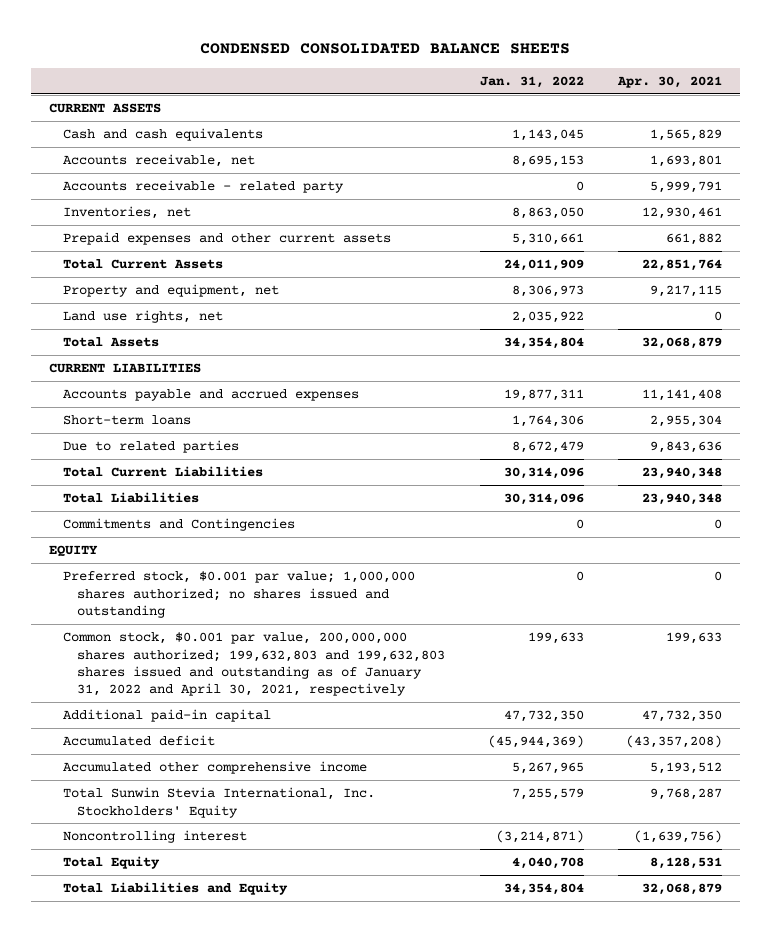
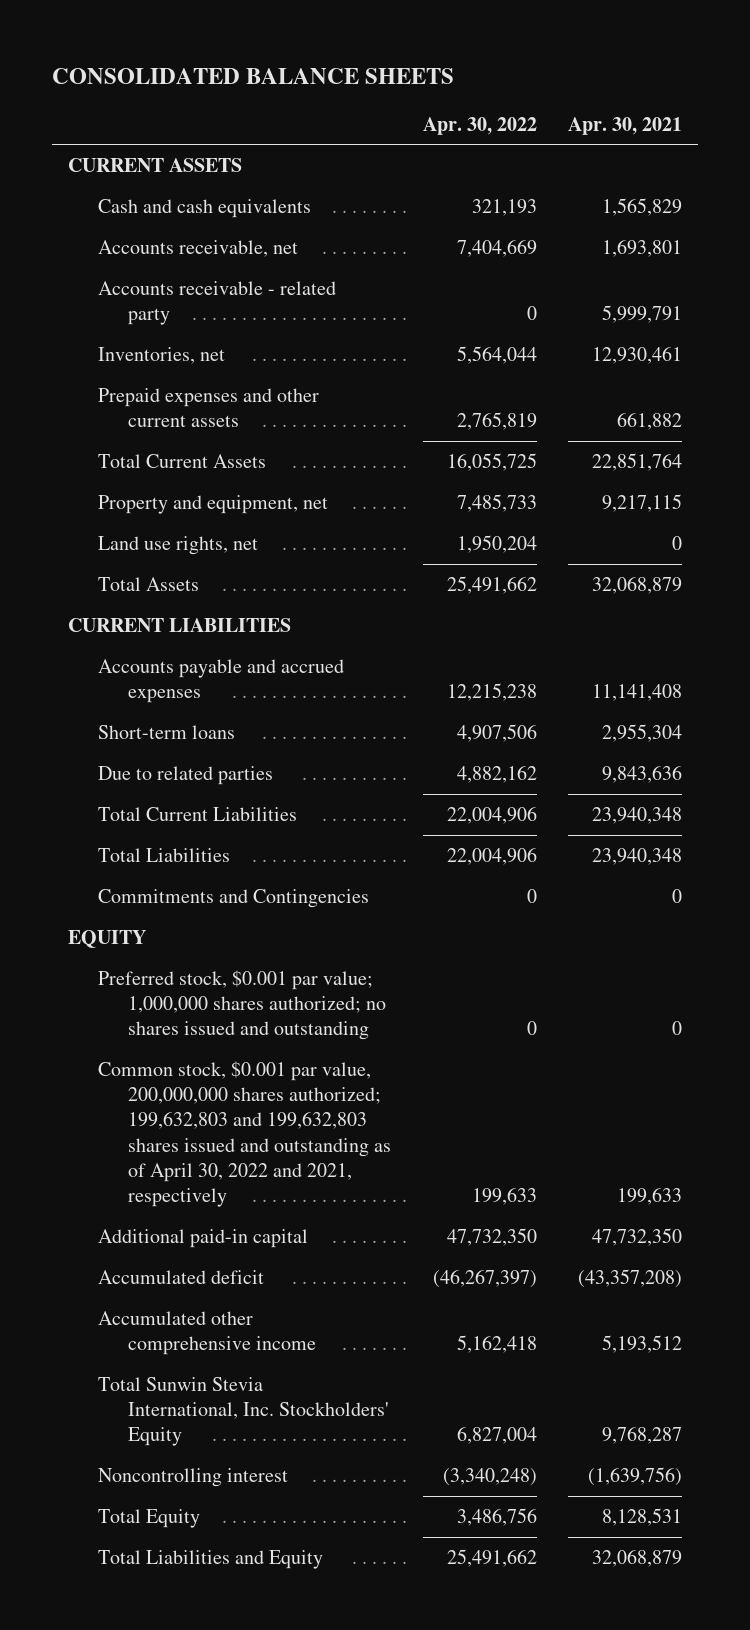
[200,43,571,55] CONDENSED CONSOLIDATED BALANCE SHEETS -> [52,67,455,84] CONSOLIDATED BALANCE SHEETS
[479,75,584,88] Jan. 31, 2022 -> none
none -> [422,116,537,135] Apr. 30, 2022
[62,632,446,697] Common stock, $0.001 par value, 200,000,000 shares authorized; 199,632,803 and 199,632,803 shares issued and outstanding as of January 31, 2022 and April 30, 2021, respectively -> [98,1061,392,1208] Common stock, $0.001 par value, 200,000,000 shares authorized; 199,632,803 and 199,632,803 shares issued and outstanding as of April 30, 2022 and 2021, respectively

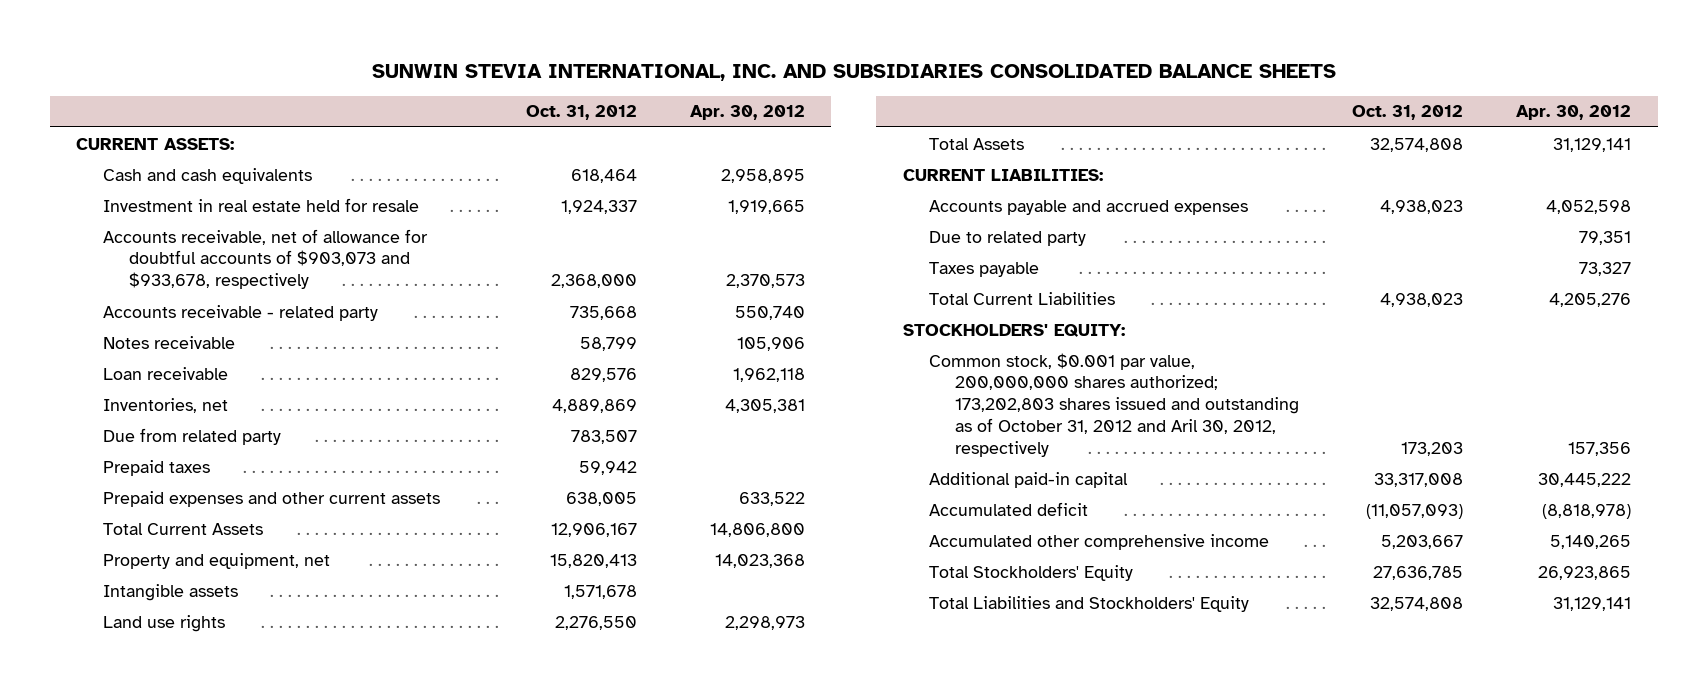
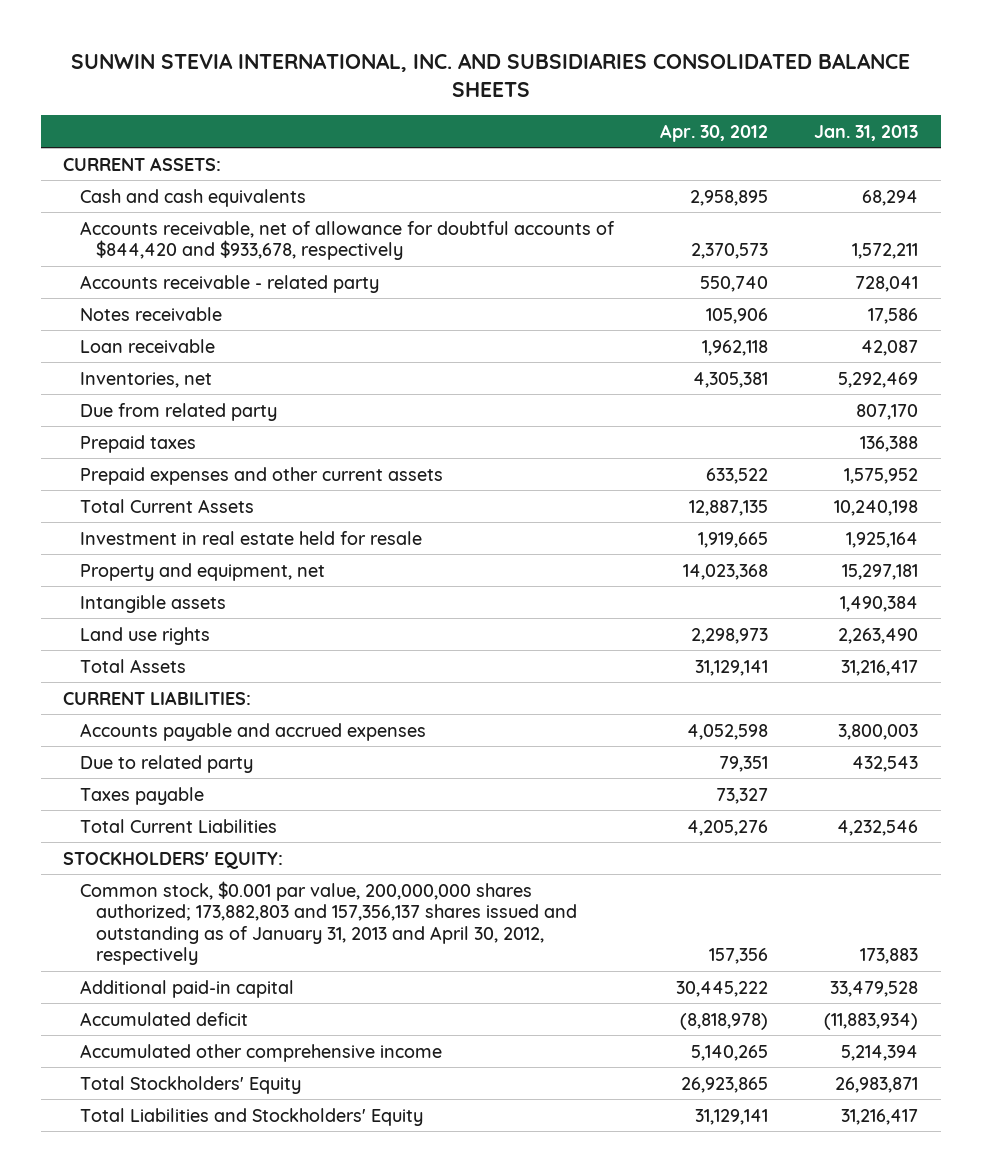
[525,105,637,121] Oct. 31, 2012 -> none
none -> [813,124,918,141] Jan. 31, 2013
[102,228,428,290] Accounts receivable, net of allowance for doubtful accounts of $903,073 and $933,678, respectively -> [79,220,615,261] Accounts receivable, net of allowance for doubtful accounts of $844,420 and $933,678, respectively
[709,522,805,537] 14,806,800 -> [688,499,768,516] 12,887,135
[102,197,419,212] Investment in real estate held for resale -> [79,530,422,545] Investment in real estate held for resale
[928,352,1300,457] Common stock, $0.001 par value, 200,000,000 shares authorized; 173,202,803 shares issued and outstanding as of October 31, 2012 and Aril 30, 2012, respectively -> [79,880,578,966] Common stock, $0.001 par value, 200,000,000 shares authorized; 173,882,803 and 157,356,137 shares issued and outstanding as of January 31, 2013 and April 30, 2012, respectively

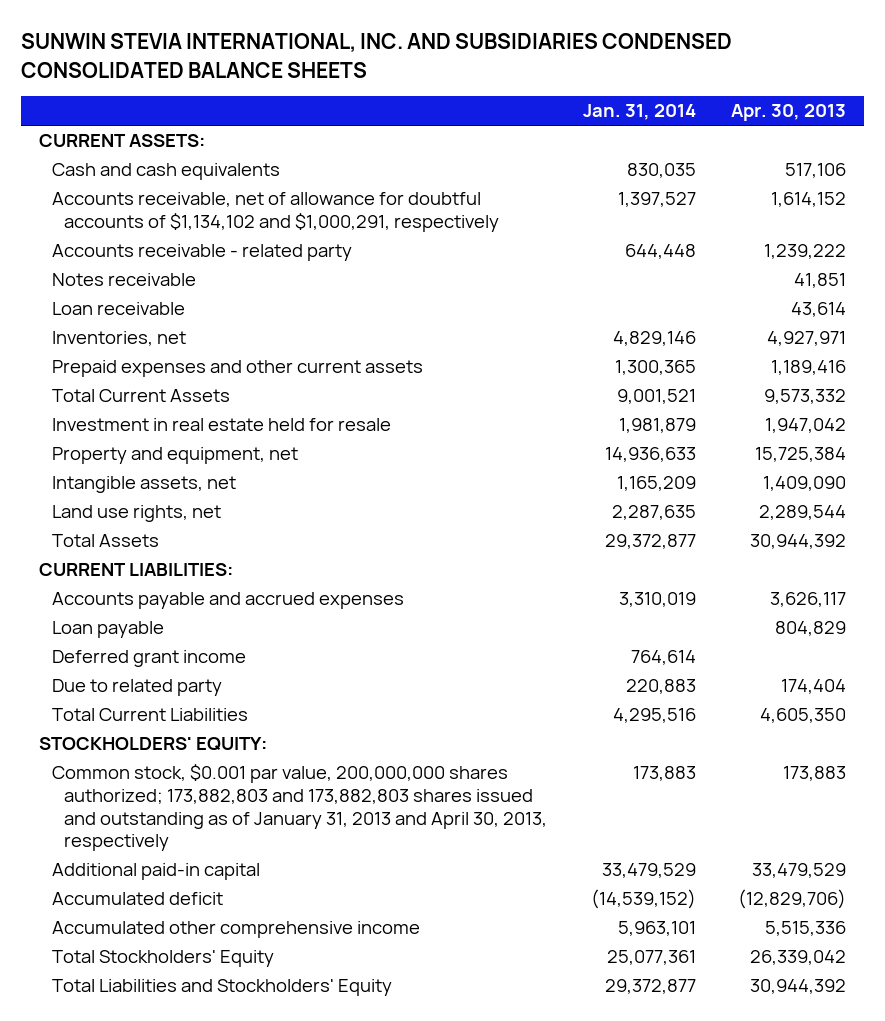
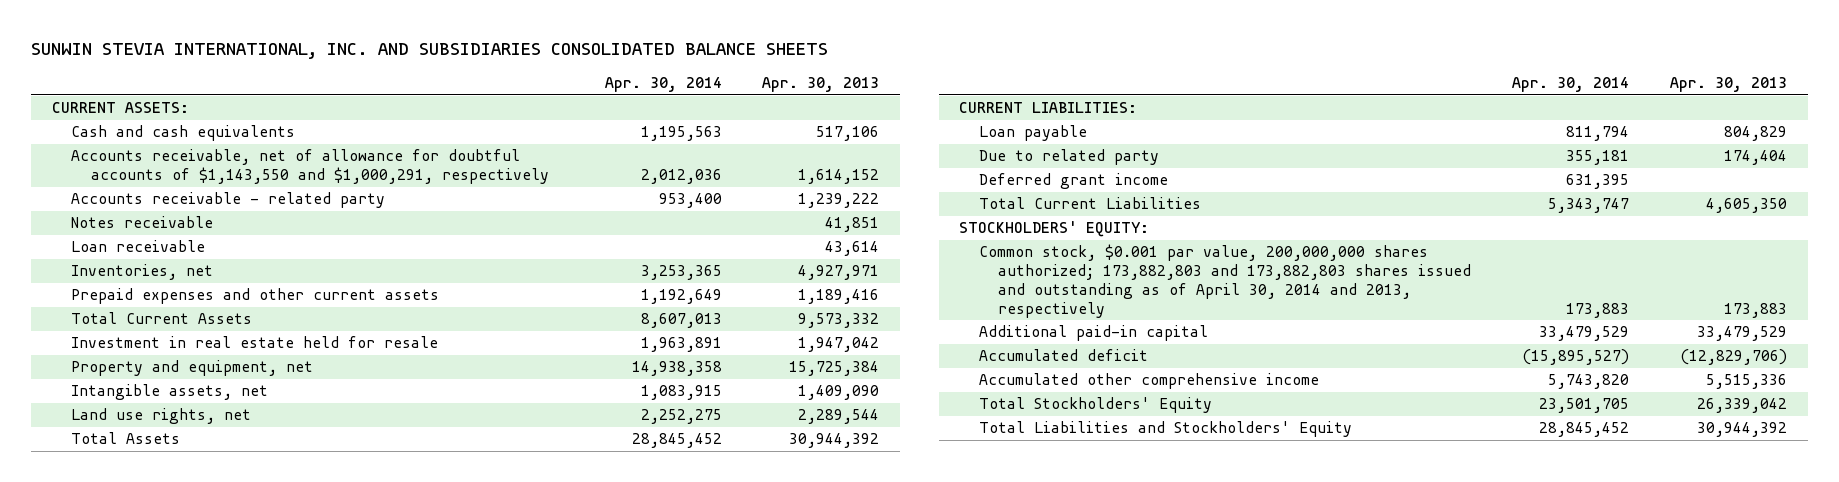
[21,33,733,78] SUNWIN STEVIA INTERNATIONAL, INC. AND SUBSIDIARIES CONDENSED CONSOLIDATED BALANCE SHEETS -> [31,43,829,60] SUNWIN STEVIA INTERNATIONAL, INC. AND SUBSIDIARIES CONSOLIDATED BALANCE SHEETS
[582,104,696,121] Jan. 31, 2014 -> none
none -> [604,77,722,93] Apr. 30, 2014
[51,192,500,232] Accounts receivable, net of allowance for doubtful accounts of $1,134,102 and $1,000,291, respectively -> [71,149,549,185] Accounts receivable, net of allowance for doubtful accounts of $1,143,550 and $1,000,291, respectively
[51,592,404,610] Accounts payable and accrued expenses -> none
[51,650,246,668] Deferred grant income -> [978,173,1168,190] Deferred grant income
[51,764,548,852] Common stock, $0.001 par value, 200,000,000 shares authorized; 173,882,803 and 173,882,803 shares issued and outstanding as of January 31, 2013 and April 30, 2013, respectively -> [978,244,1472,318] Common stock, $0.001 par value, 200,000,000 shares authorized; 173,882,803 and 173,882,803 shares issued and outstanding as of April 30, 2014 and 2013, respectively

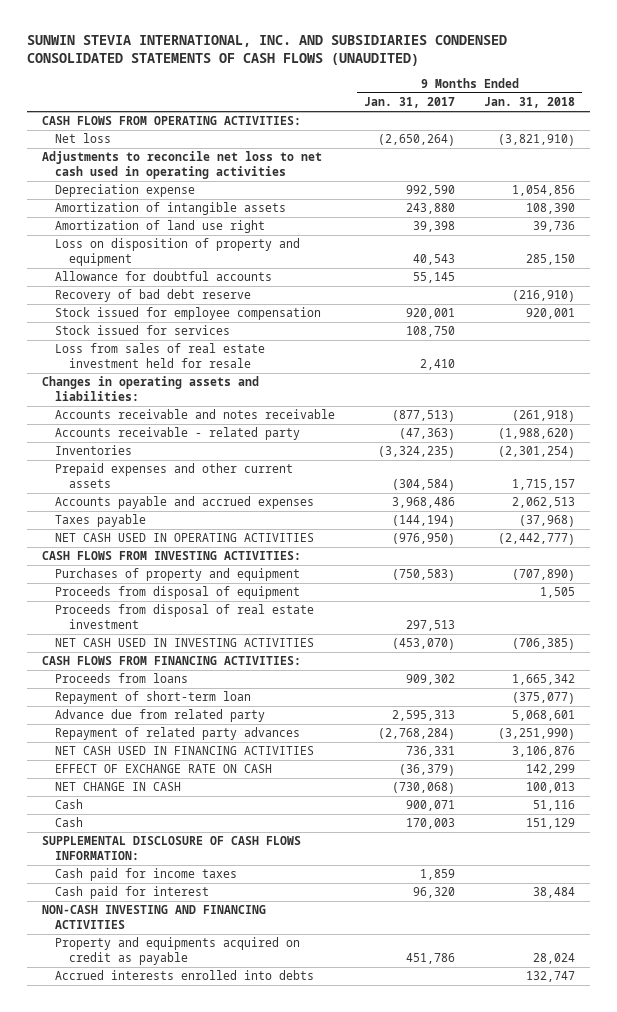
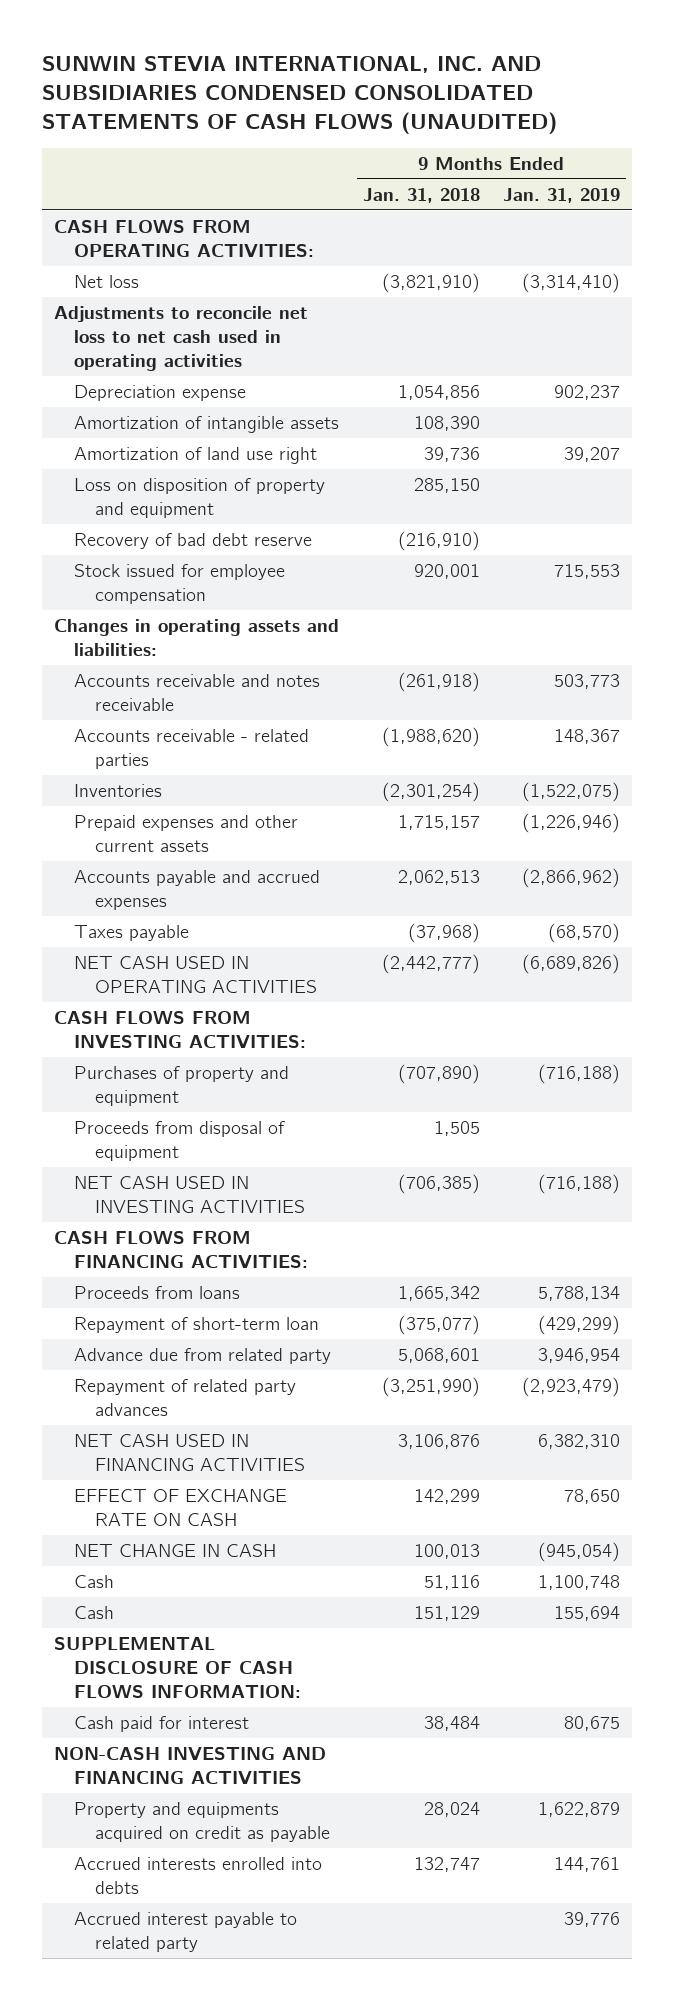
[364,97,456,109] Jan. 31, 2017 -> none
none -> [503,187,621,203] Jan. 31, 2019
[55,271,273,282] Allowance for doubtful accounts -> none
[55,325,231,336] Stock issued for services -> none
[55,343,266,369] Loss from sales of real estate investment held for resale -> none
[55,427,301,441] Accounts receivable - related party -> [74,728,310,769] Accounts receivable - related parties
[55,604,315,630] Proceeds from disposal of real estate investment -> none
[55,868,238,882] Cash paid for income taxes -> none
none -> [74,1911,298,1952] Accrued interest payable to related party

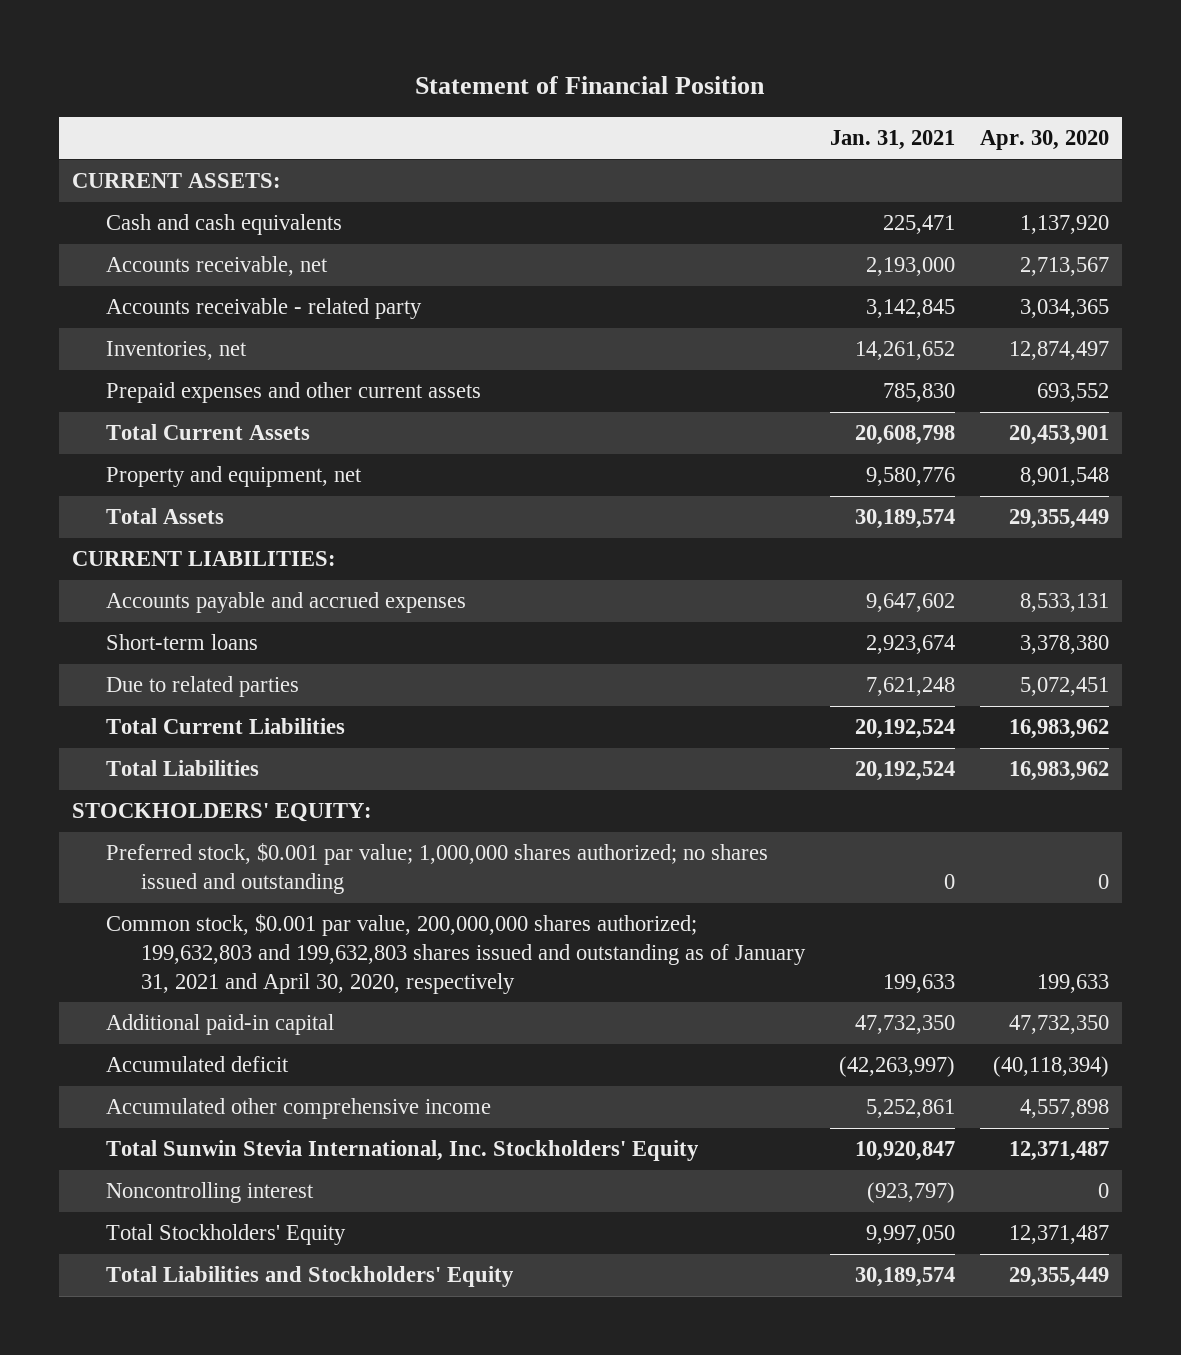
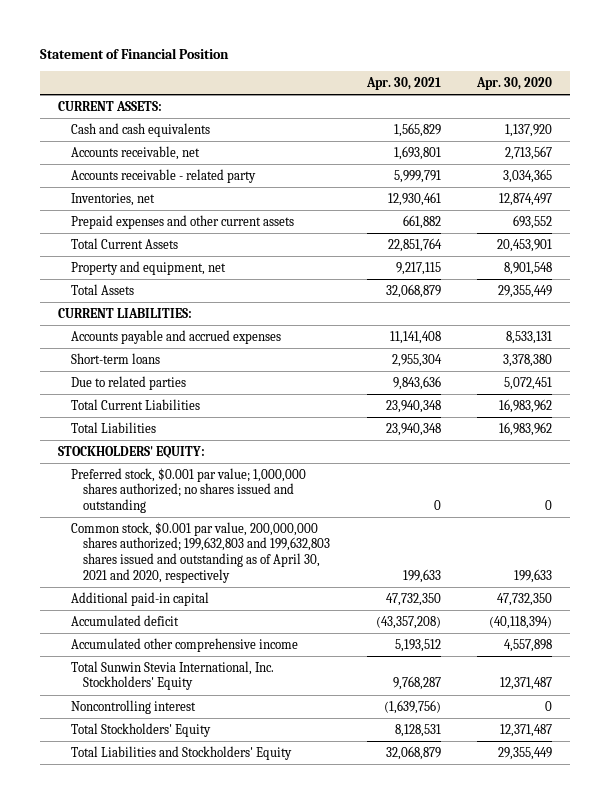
[829,130,955,151] Jan. 31, 2021 -> none
none -> [365,77,441,91] Apr. 30, 2021
[106,914,806,994] Common stock, $0.001 par value, 200,000,000 shares authorized; 199,632,803 and 199,632,803 shares issued and outstanding as of January 31, 2021 and April 30, 2020, respectively -> [70,521,331,583] Common stock, $0.001 par value, 200,000,000 shares authorized; 199,632,803 and 199,632,803 shares issued and outstanding as of April 30, 2021 and 2020, respectively

